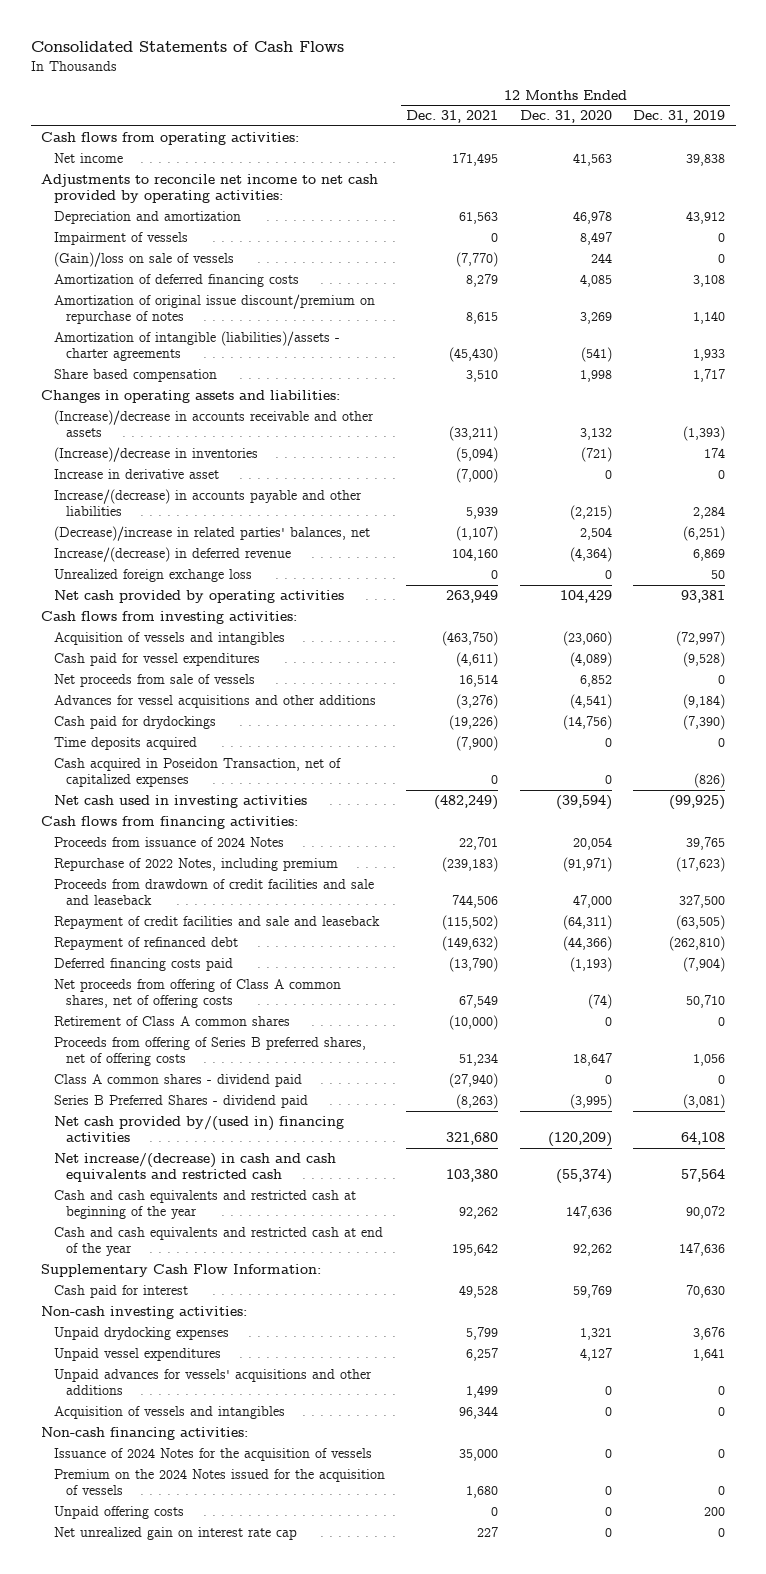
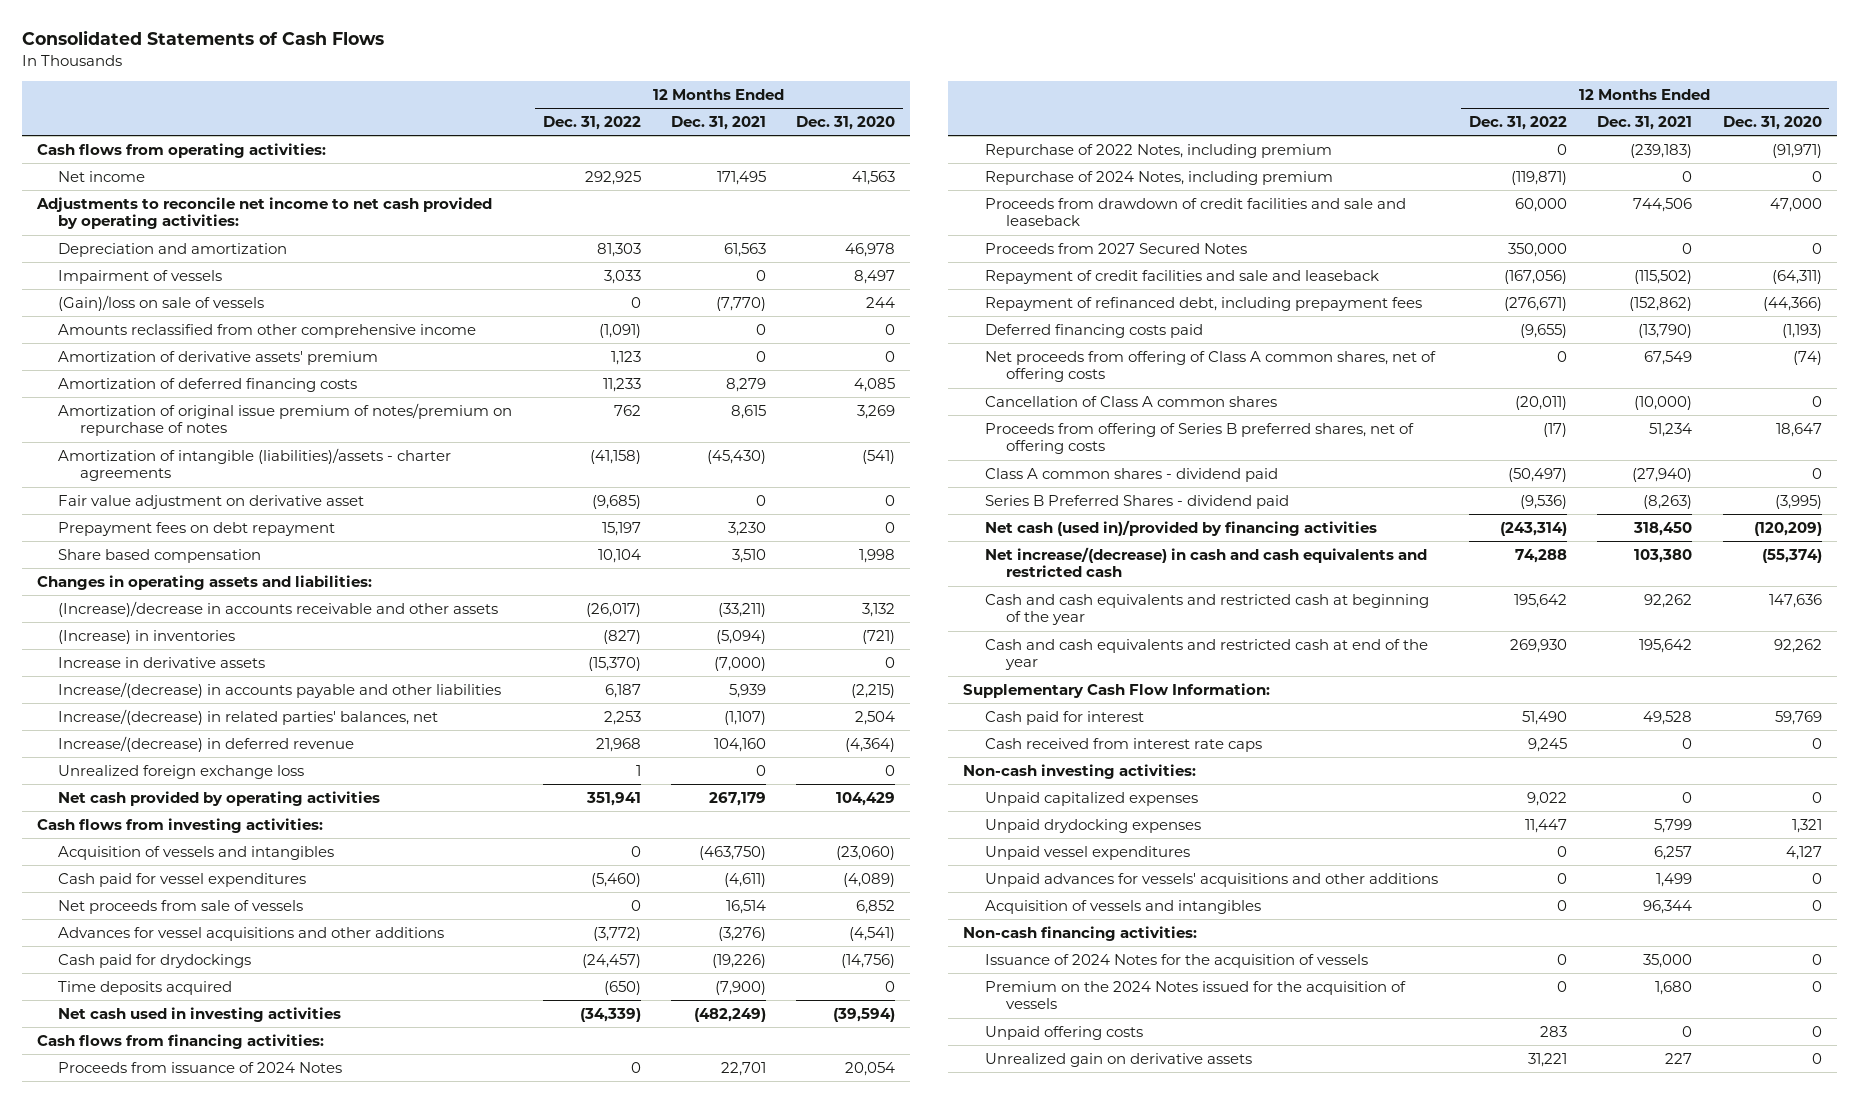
[633,110,726,124] Dec. 31, 2019 -> none
none -> [542,115,641,130] Dec. 31, 2022
none -> [58,323,477,338] Amounts reclassified from other comprehensive income
none -> [58,350,379,365] Amortization of derivative assets' premium
[53,294,375,325] Amortization of original issue discount/premium on repurchase of notes -> [58,402,513,437] Amortization of original issue premium of notes/premium on repurchase of notes
none -> [58,494,365,509] Fair value adjustment on derivative asset
none -> [58,521,336,536] Prepayment fees on debt repayment
[53,447,258,463] (Increase)/decrease in inventories -> [58,629,236,644] (Increase) in inventories
[53,469,219,480] Increase in derivative asset -> [58,656,266,668] Increase in derivative assets
[53,526,370,542] (Decrease)/increase in related parties' balances, net -> [58,708,439,725] Increase/(decrease) in related parties' balances, net
[446,590,499,604] 263,949 -> [708,791,766,806] 267,179
[53,758,341,788] Cash acquired in Poseidon Transaction, net of capitalized expenses -> none
none -> [984,170,1333,185] Repurchase of 2024 Notes, including premium
none -> [984,242,1247,254] Proceeds from 2027 Secured Notes
[53,937,238,951] Repayment of refinanced debt -> [984,296,1422,311] Repayment of refinanced debt, including prepayment fees
[442,936,499,952] (149,632) -> [1629,296,1693,311] (152,862)
[53,1016,290,1027] Retirement of Class A common shares -> [984,395,1277,407] Cancellation of Class A common shares
[53,1116,344,1143] Net cash provided by/(used in) financing activities -> [984,519,1377,536] Net cash (used in)/provided by financing activities
[446,1132,499,1146] 321,680 -> [1633,521,1693,536] 318,450
none -> [984,737,1262,752] Cash received from interest rate caps
none -> [984,791,1198,806] Unpaid capitalized expenses
[53,1527,297,1541] Net unrealized gain on interest rate cap -> [984,1052,1252,1067] Unrealized gain on derivative assets

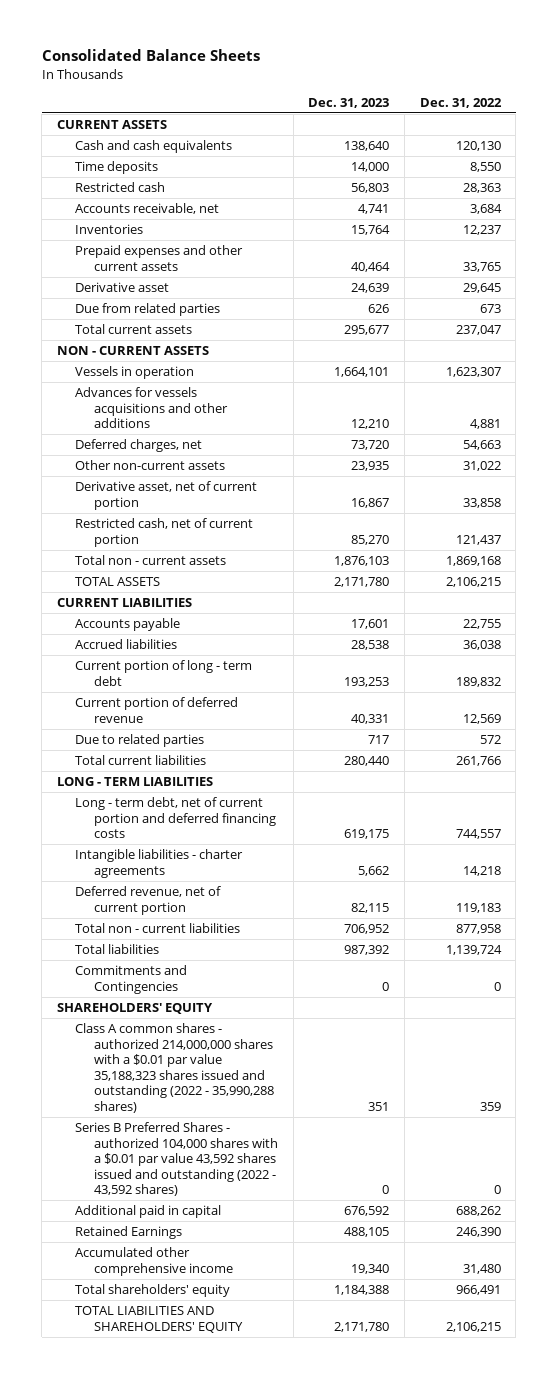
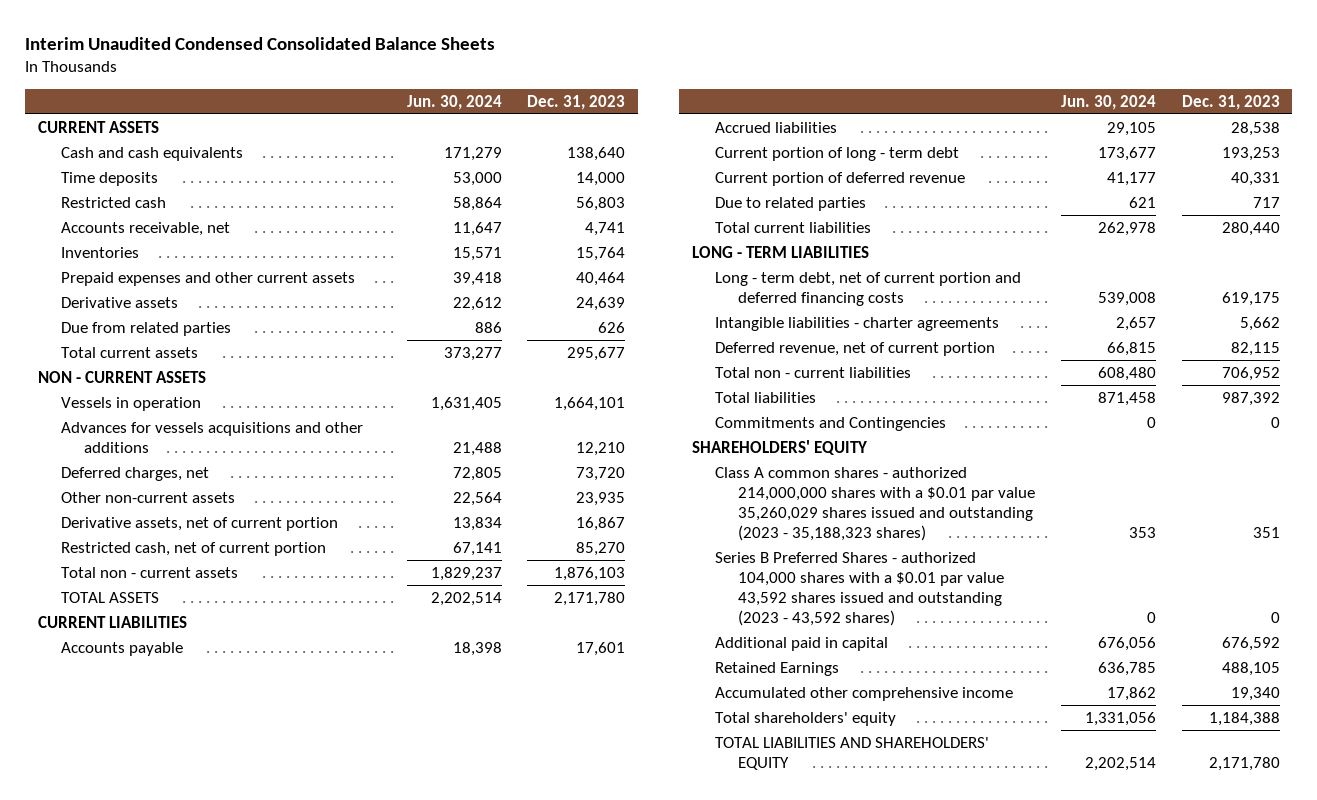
[41,49,260,62] Consolidated Balance Sheets -> [24,37,495,51] Interim Unaudited Condensed Consolidated Balance Sheets
[419,97,502,108] Dec. 31, 2022 -> none
none -> [406,94,502,110] Jun. 30, 2024
[75,282,170,293] Derivative asset -> [60,296,178,308] Derivative assets
[75,481,258,510] Derivative asset, net of current portion -> [60,516,338,531] Derivative assets, net of current portion
[75,1023,275,1113] Class A common shares - authorized 214,000,000 shares with a $0.01 par value 35,188,323 shares issued and outstanding (2022 - 35,990,288 shares) -> [715,466,1036,541] Class A common shares - authorized 214,000,000 shares with a $0.01 par value 35,260,029 shares issued and outstanding (2023 - 35,188,323 shares)
[75,1122,279,1197] Series B Preferred Shares - authorized 104,000 shares with a $0.01 par value 43,592 shares issued and outstanding (2022 - 43,592 shares) -> [715,551,1005,626] Series B Preferred Shares - authorized 104,000 shares with a $0.01 par value 43,592 shares issued and outstanding (2023 - 43,592 shares)

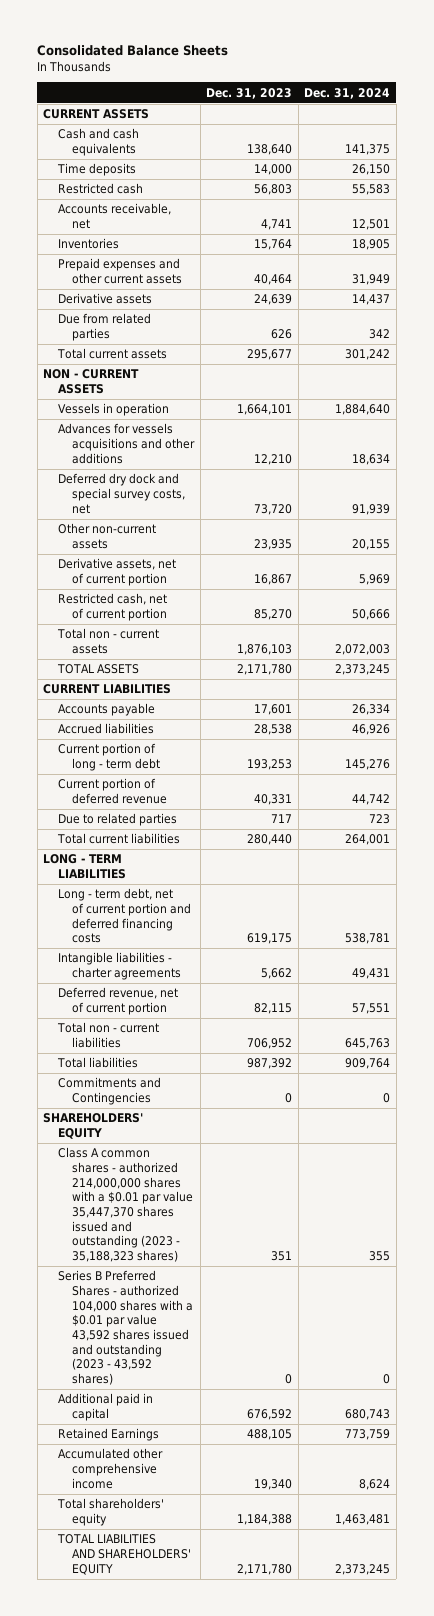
[24,37,495,51] Interim Unaudited Condensed Consolidated Balance Sheets -> [37,45,229,57] Consolidated Balance Sheets
[406,94,502,110] Jun. 30, 2024 -> none
none -> [304,87,391,99] Dec. 31, 2024
[60,466,209,481] Deferred charges, net -> [57,473,186,514] Deferred dry dock and special survey costs, net
[715,466,1036,541] Class A common shares - authorized 214,000,000 shares with a $0.01 par value 35,260,029 shares issued and outstanding (2023 - 35,188,323 shares) -> [57,1147,194,1262] Class A common shares - authorized 214,000,000 shares with a $0.01 par value 35,447,370 shares issued and outstanding (2023 - 35,188,323 shares)

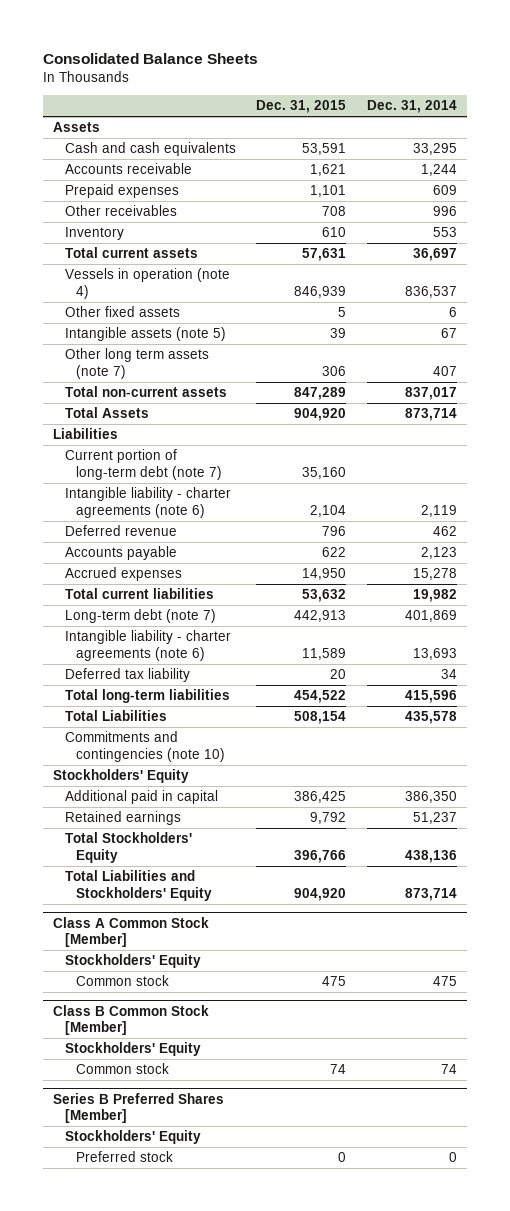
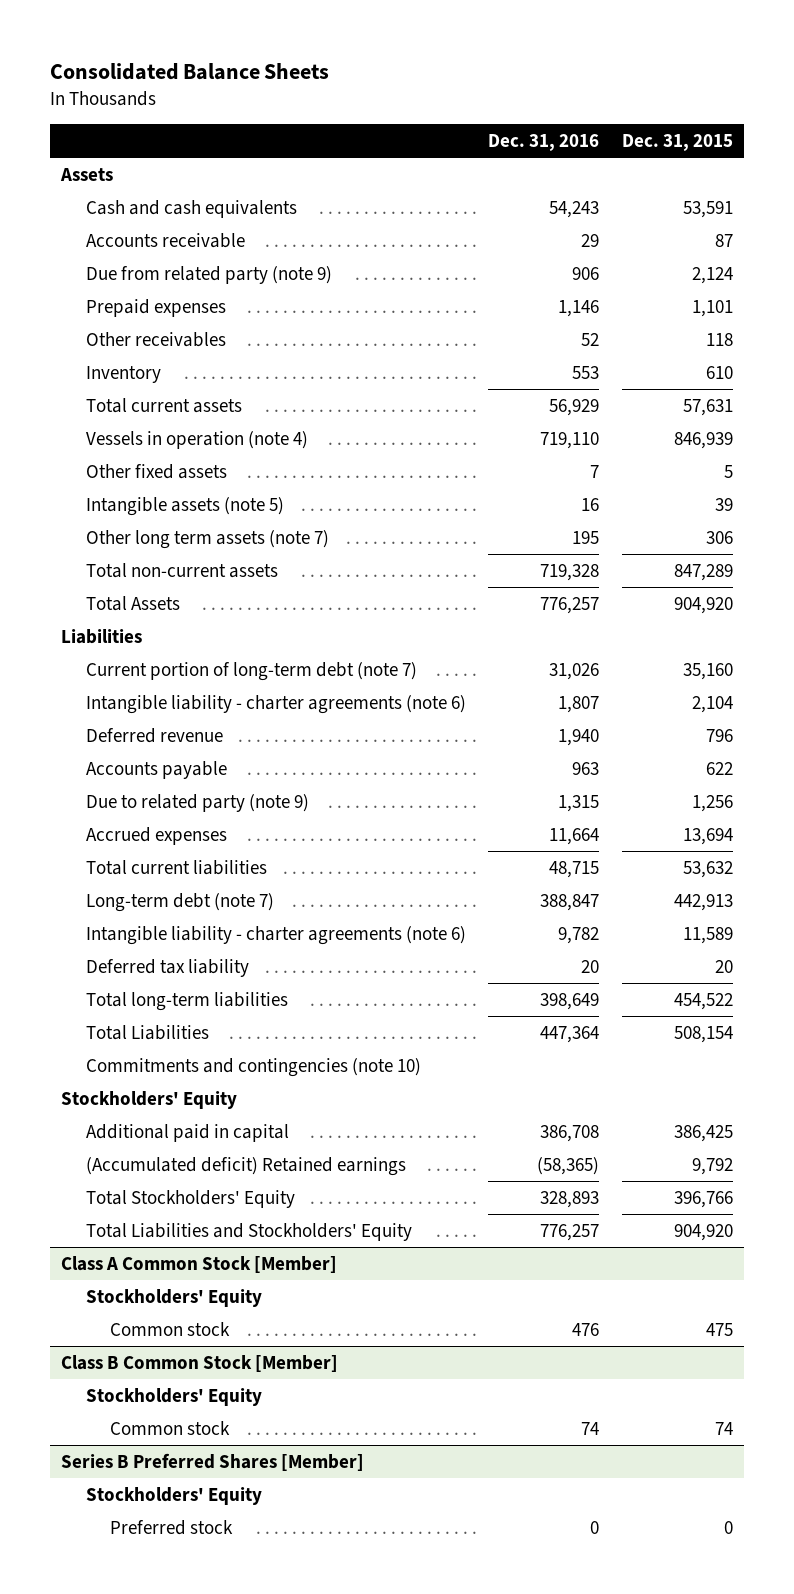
[366,100,457,114] Dec. 31, 2014 -> none
none -> [488,133,600,151] Dec. 31, 2016
[310,164,347,177] 1,621 -> [715,233,734,247] 87
none -> [85,265,332,284] Due from related party (note 9)
[322,206,347,217] 708 -> [706,332,734,346] 118
none -> [85,793,309,812] Due to related party (note 9)
[302,568,347,581] 14,950 -> [683,827,734,845] 13,694
[64,811,181,826] Retained earnings -> [85,1156,406,1176] (Accumulated deficit) Retained earnings

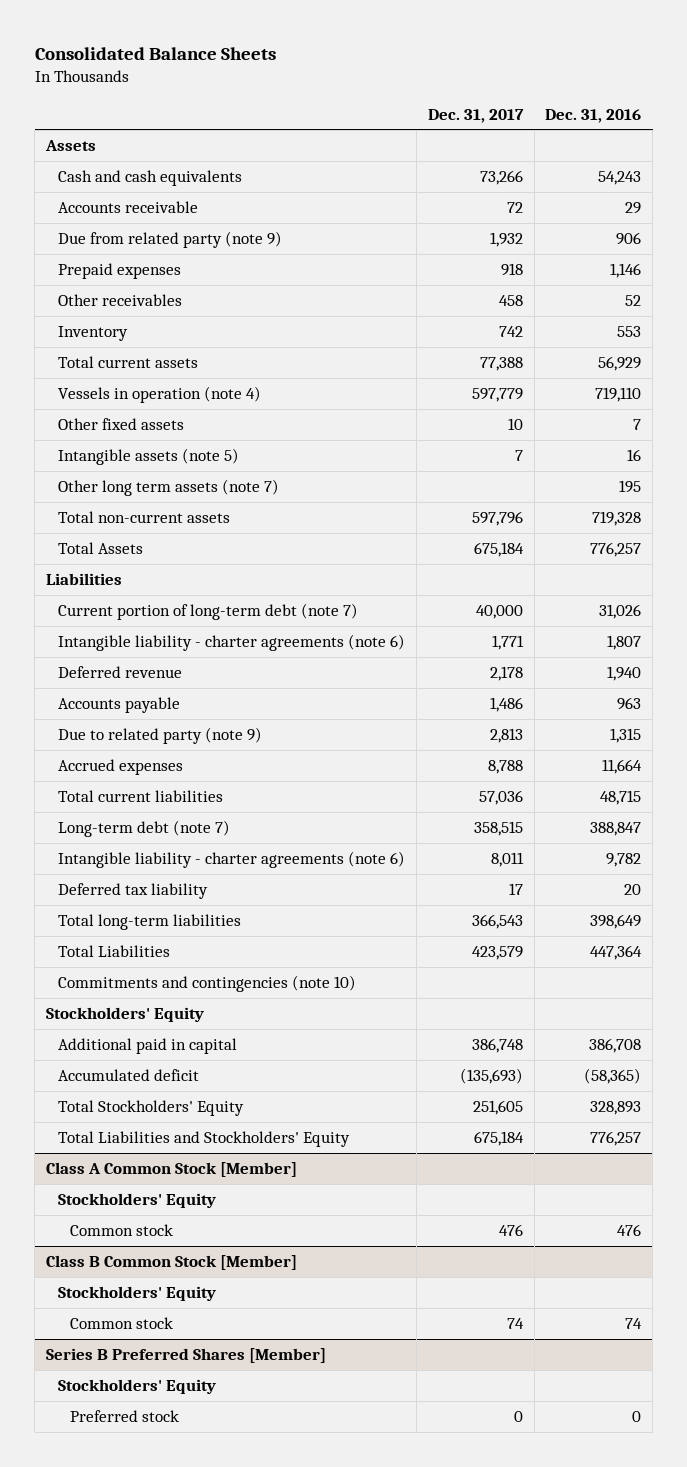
[622,133,734,151] Dec. 31, 2015 -> none
none -> [427,108,524,123] Dec. 31, 2017
[85,1156,406,1176] (Accumulated deficit) Retained earnings -> [57,1068,199,1081] Accumulated deficit

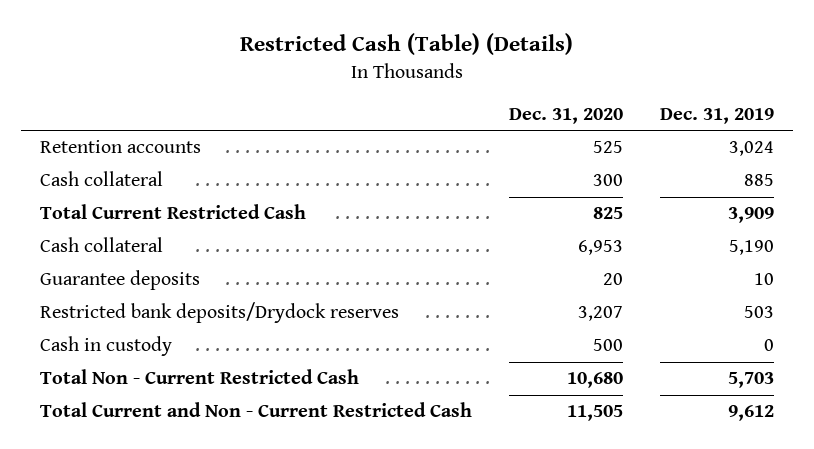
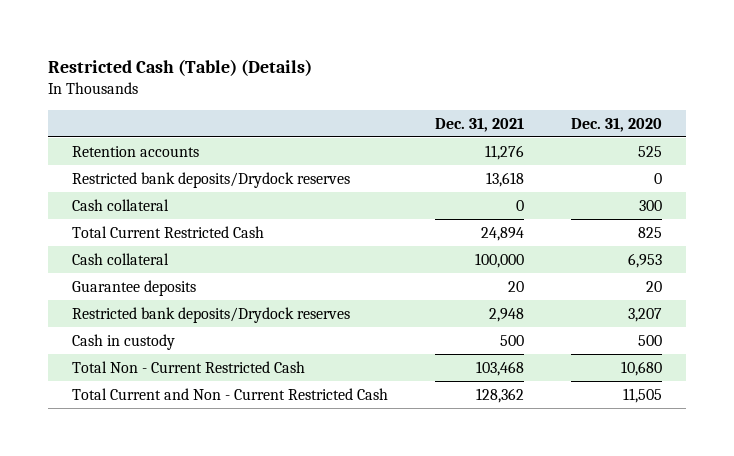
[660,107,775,124] Dec. 31, 2019 -> none
none -> [434,117,524,132] Dec. 31, 2021
none -> [71,171,350,188] Restricted bank deposits/Drydock reserves

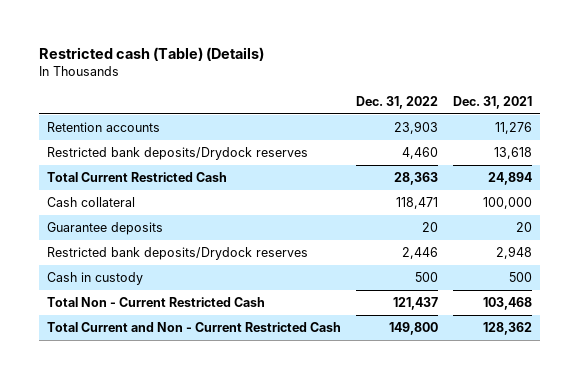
[47,58,312,76] Restricted Cash (Table) (Details) -> [39,46,265,61] Restricted cash (Table) (Details)
[571,117,663,132] Dec. 31, 2020 -> none
none -> [356,95,439,109] Dec. 31, 2022
[71,198,169,211] Cash collateral -> none

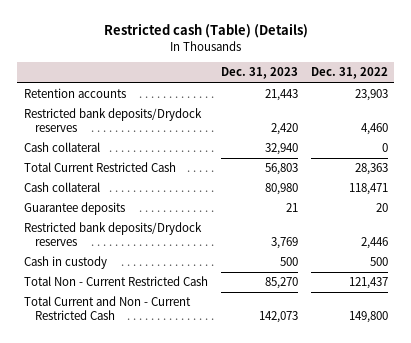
[453,95,533,109] Dec. 31, 2021 -> none
none -> [220,67,298,80] Dec. 31, 2023
none -> [23,142,100,153] Cash collateral

